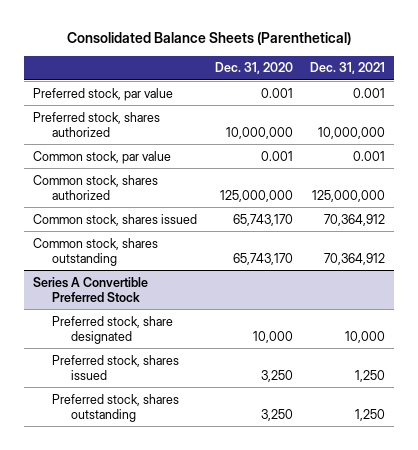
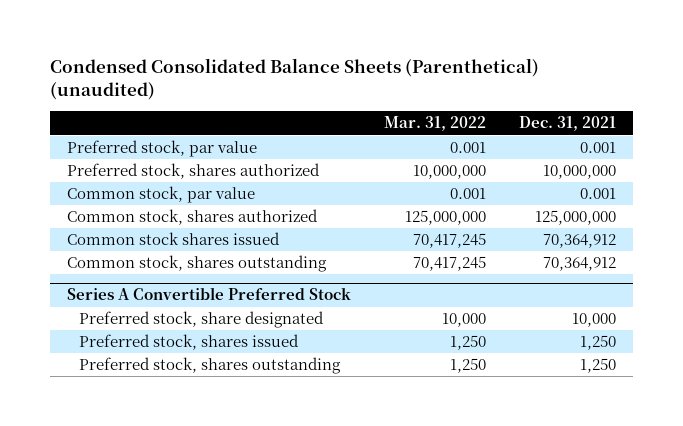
[67,32,352,46] Consolidated Balance Sheets (Parenthetical) -> [49,58,539,101] Condensed Consolidated Balance Sheets (Parenthetical) (unaudited)
[214,62,293,75] Dec. 31, 2020 -> none
none -> [383,116,486,132] Mar. 31, 2022
[32,213,197,226] Common stock, shares issued -> [66,232,280,246] Common stock shares issued

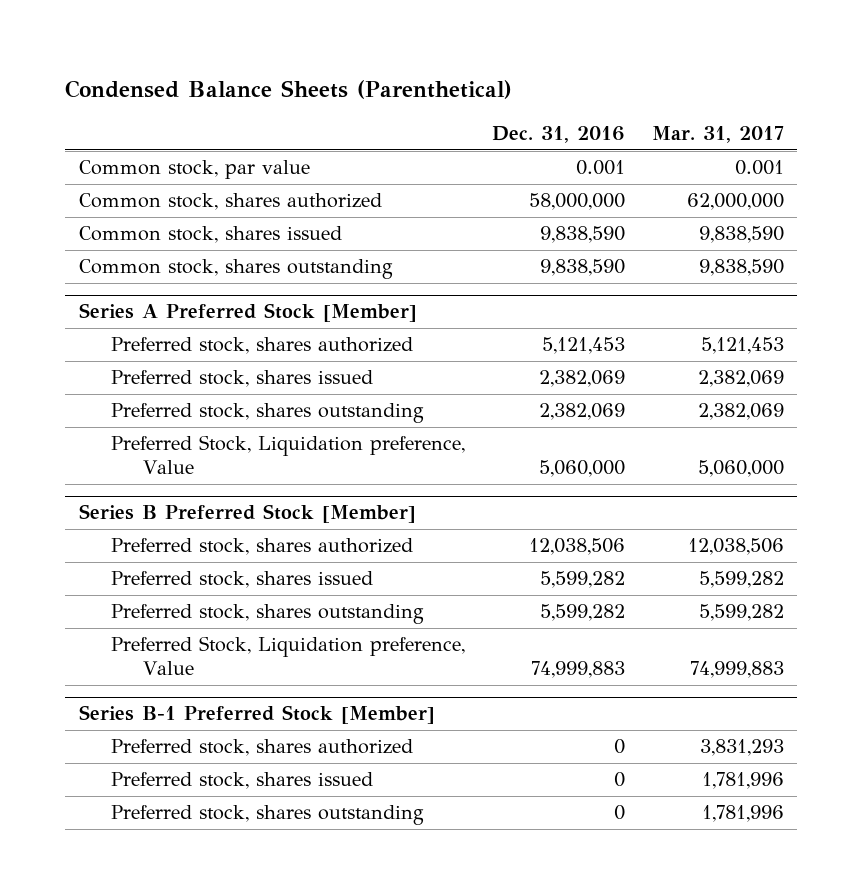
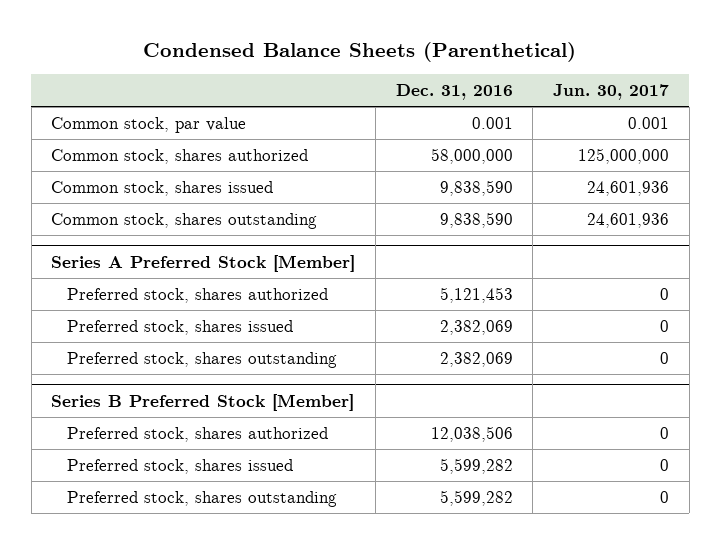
[651,126,784,144] Mar. 31, 2017 -> none
none -> [553,83,670,100] Jun. 30, 2017
[110,435,465,475] Preferred Stock, Liquidation preference, Value -> none
[110,636,465,676] Preferred Stock, Liquidation preference, Value -> none
[78,705,435,725] Series B-1 Preferred Stock [Member] -> none
[110,739,413,757] Preferred stock, shares authorized -> none
[110,772,373,790] Preferred stock, shares issued -> none
[110,805,424,826] Preferred stock, shares outstanding -> none

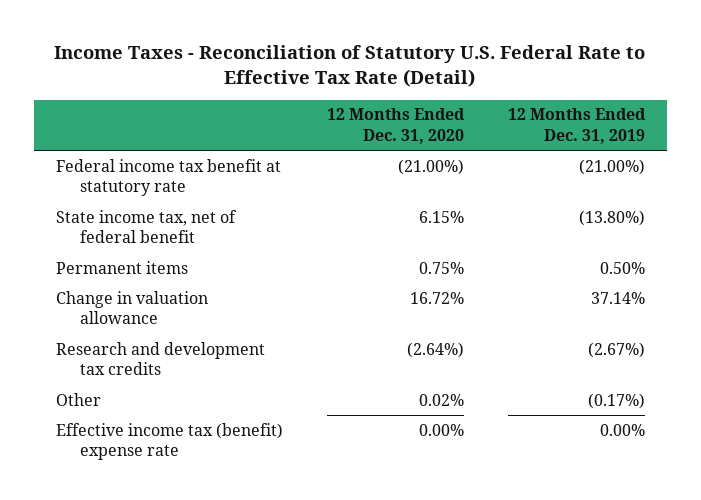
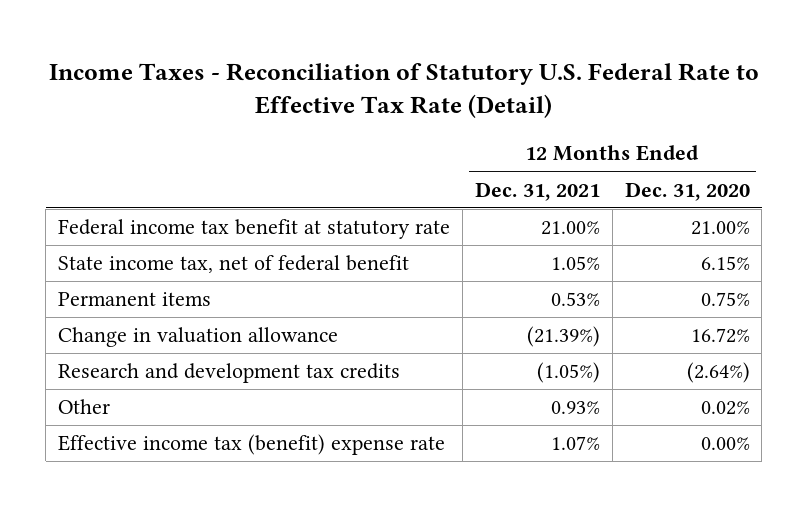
[507,108,646,144] 12 Months Ended Dec. 31, 2019 -> none
none -> [474,181,600,201] Dec. 31, 2021
[397,158,464,175] (21.00%) -> [690,221,750,236] 21.00%

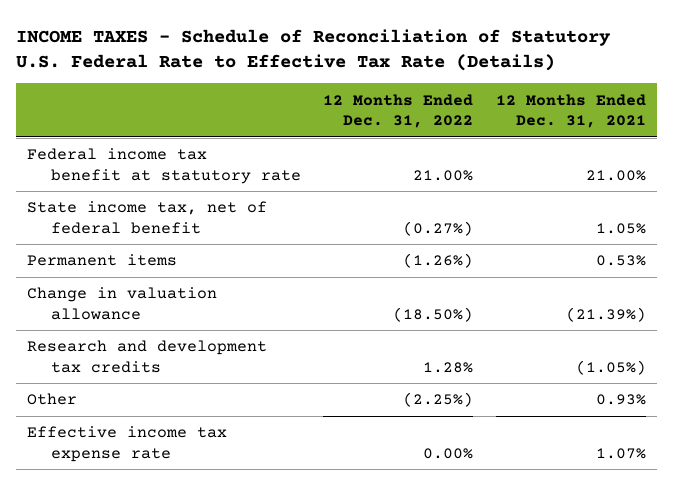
[48,62,759,119] Income Taxes - Reconciliation of Statutory U.S. Federal Rate to Effective Tax Rate (Detail) -> [16,28,612,72] INCOME TAXES - Schedule of Reconciliation of Statutory U.S. Federal Rate to Effective Tax Rate (Details)
[624,181,750,201] Dec. 31, 2020 -> none
none -> [323,93,474,128] 12 Months Ended Dec. 31, 2022
[58,434,446,456] Effective income tax (benefit) expense rate -> [27,426,228,462] Effective income tax expense rate

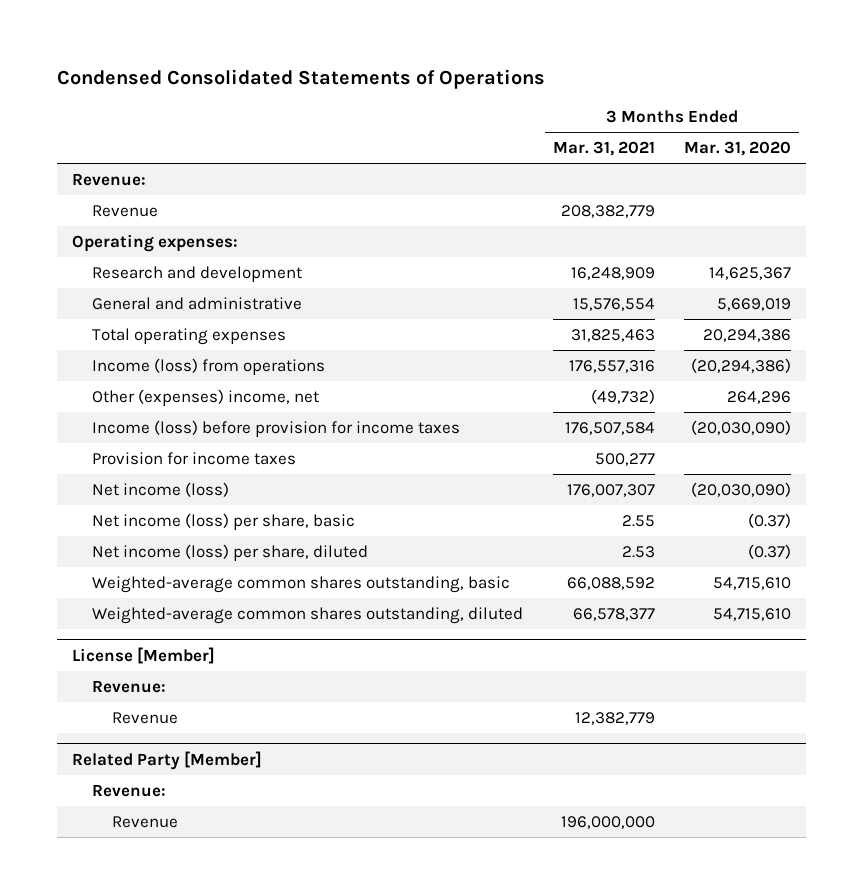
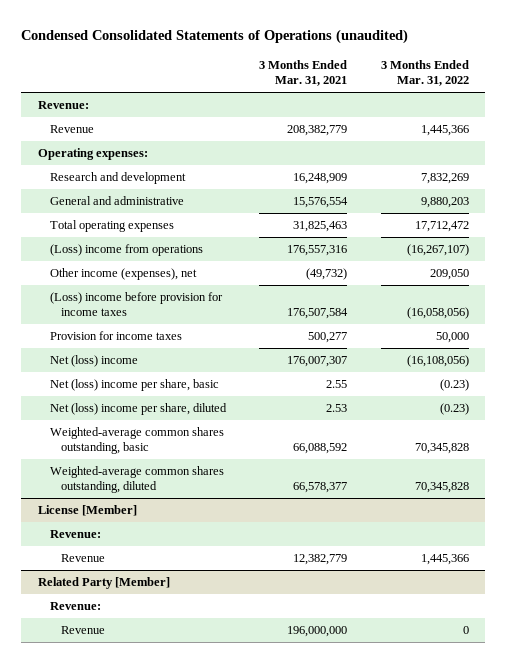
[56,68,545,89] Condensed Consolidated Statements of Operations -> [21,29,409,45] Condensed Consolidated Statements of Operations (unaudited)
[684,141,792,157] Mar. 31, 2020 -> none
none -> [380,60,469,86] 3 Months Ended Mar. 31, 2022
[91,358,325,376] Income (loss) from operations -> [49,244,203,257] (Loss) income from operations
[91,389,319,407] Other (expenses) income, net -> [49,268,197,281] Other income (expenses), net
[91,420,460,438] Income (loss) before provision for income taxes -> [49,292,223,317] (Loss) income before provision for income taxes
[91,482,229,498] Net income (loss) -> [49,355,138,368] Net (loss) income
[91,513,355,531] Net income (loss) per share, basic -> [49,379,219,392] Net (loss) income per share, basic
[91,544,368,562] Net income (loss) per share, diluted -> [49,403,227,416] Net (loss) income per share, diluted

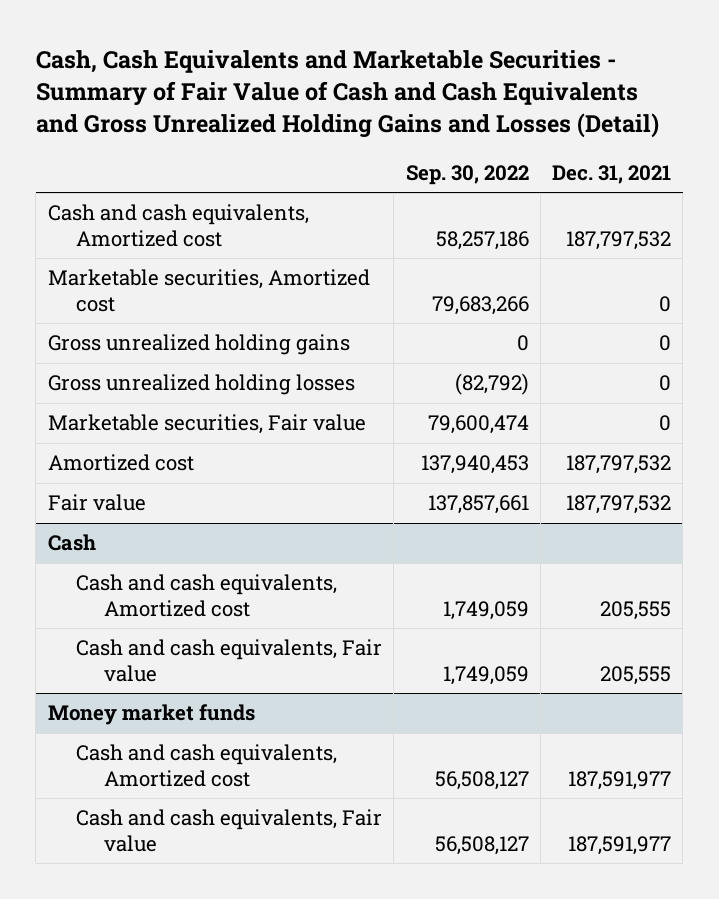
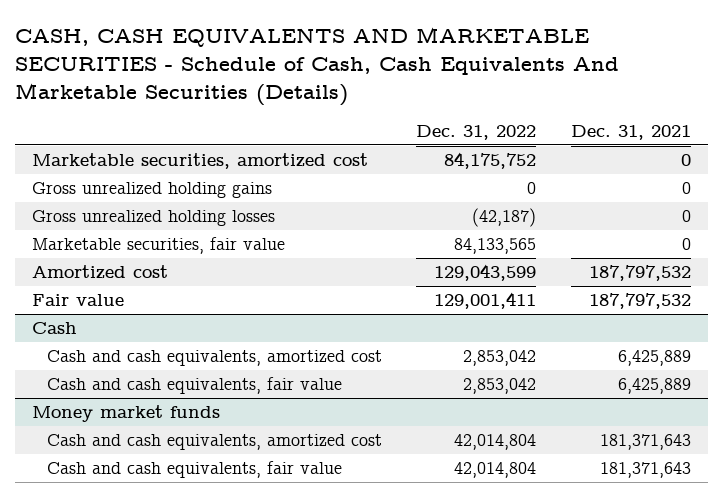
[35,49,659,138] Cash, Cash Equivalents and Marketable Securities - Summary of Fair Value of Cash and Cash Equivalents and Gross Unrealized Holding Gains and Losses (Detail) -> [14,26,619,107] CASH, CASH EQUIVALENTS AND MARKETABLE SECURITIES - Schedule of Cash, Cash Equivalents And Marketable Securities (Details)
[405,164,529,185] Sep. 30, 2022 -> none
none -> [416,125,537,141] Dec. 31, 2022
[47,204,309,247] Cash and cash equivalents, Amortized cost -> none
[47,269,370,312] Marketable securities, Amortized cost -> [31,153,368,170] Marketable securities, amortized cost
[47,414,366,435] Marketable securities, Fair value -> [31,237,285,255] Marketable securities, fair value
[76,574,338,617] Cash and cash equivalents, Amortized cost -> [46,350,382,367] Cash and cash equivalents, amortized cost
[600,600,672,620] 205,555 -> [617,350,691,367] 6,425,889
[76,639,383,682] Cash and cash equivalents, Fair value -> [46,377,342,395] Cash and cash equivalents, fair value
[600,665,672,685] 205,555 -> [617,378,691,395] 6,425,889
[76,744,338,787] Cash and cash equivalents, Amortized cost -> [46,434,382,451] Cash and cash equivalents, amortized cost
[568,770,672,790] 187,591,977 -> [599,434,691,451] 181,371,643
[76,809,383,852] Cash and cash equivalents, Fair value -> [46,461,342,479] Cash and cash equivalents, fair value
[568,835,672,855] 187,591,977 -> [599,462,691,479] 181,371,643

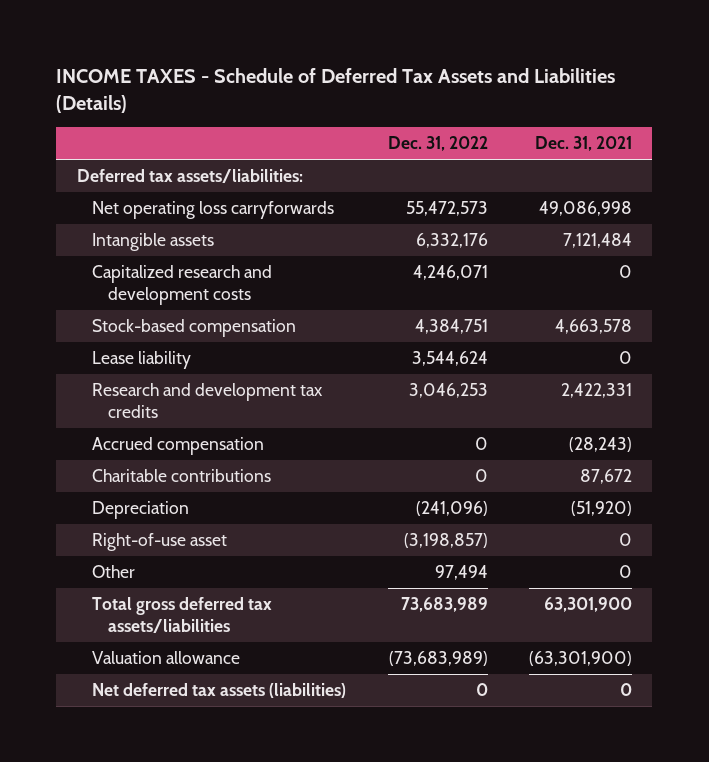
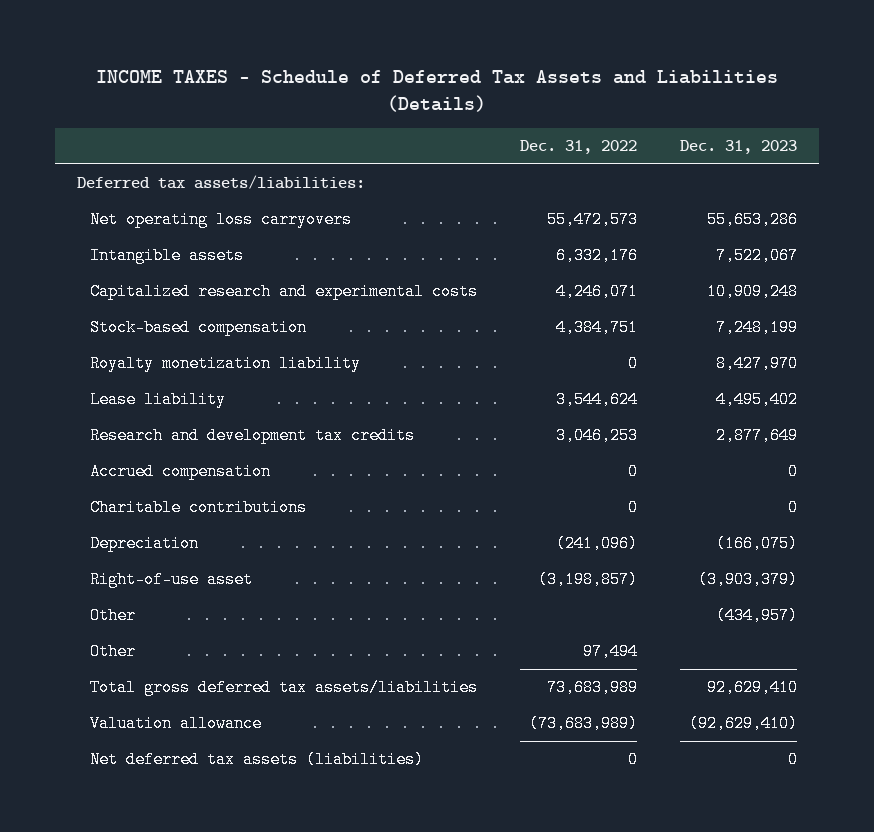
[534,136,632,152] Dec. 31, 2021 -> none
none -> [680,140,798,155] Dec. 31, 2023
[92,201,335,220] Net operating loss carryforwards -> [90,211,353,229] Net operating loss carryovers
[92,265,273,305] Capitalized research and development costs -> [90,283,479,301] Capitalized research and experimental costs
none -> [90,355,362,373] Royalty monetization liability
none -> [90,607,137,625] Other

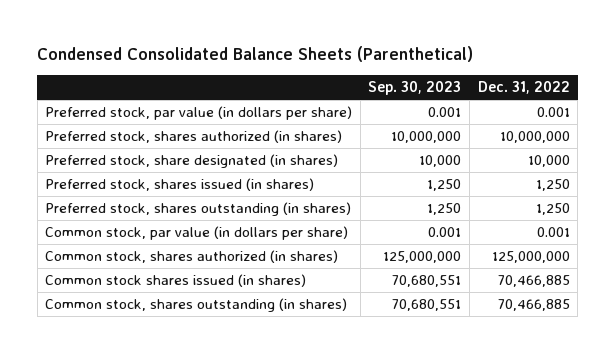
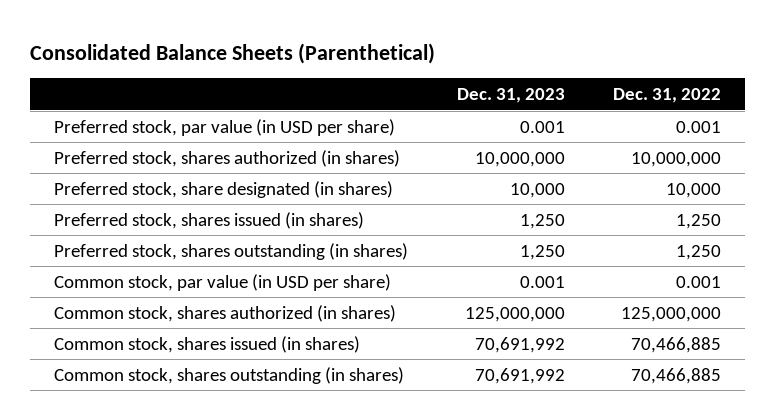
[37,46,474,63] Condensed Consolidated Balance Sheets (Parenthetical) -> [30,42,436,64] Consolidated Balance Sheets (Parenthetical)
[368,81,462,96] Sep. 30, 2023 -> none
none -> [456,88,565,104] Dec. 31, 2023
[45,106,353,121] Preferred stock, par value (in dollars per share) -> [54,118,396,136] Preferred stock, par value (in USD per share)
[45,226,349,241] Common stock, par value (in dollars per share) -> [54,273,392,291] Common stock, par value (in USD per share)
[45,274,307,288] Common stock shares issued (in shares) -> [54,335,361,353] Common stock, shares issued (in shares)

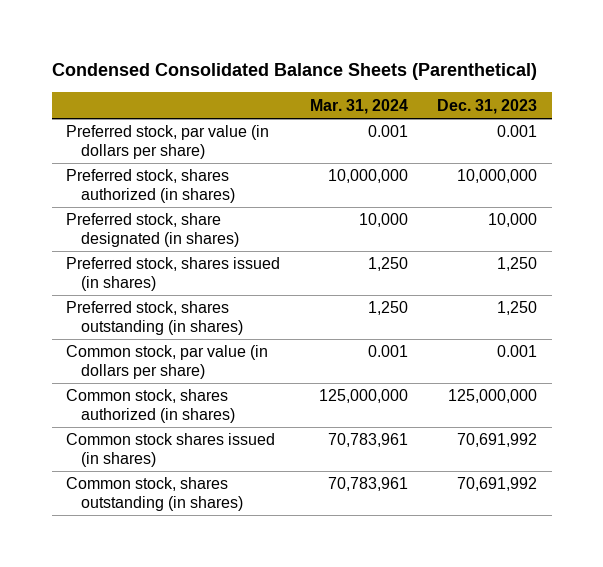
[30,42,436,64] Consolidated Balance Sheets (Parenthetical) -> [51,63,537,81] Condensed Consolidated Balance Sheets (Parenthetical)
[613,88,722,104] Dec. 31, 2022 -> none
none -> [309,98,408,114] Mar. 31, 2024
[54,118,396,136] Preferred stock, par value (in USD per share) -> [66,125,270,159] Preferred stock, par value (in dollars per share)
[54,273,392,291] Common stock, par value (in USD per share) -> [66,345,269,379] Common stock, par value (in dollars per share)
[54,335,361,353] Common stock, shares issued (in shares) -> [66,433,276,467] Common stock shares issued (in shares)

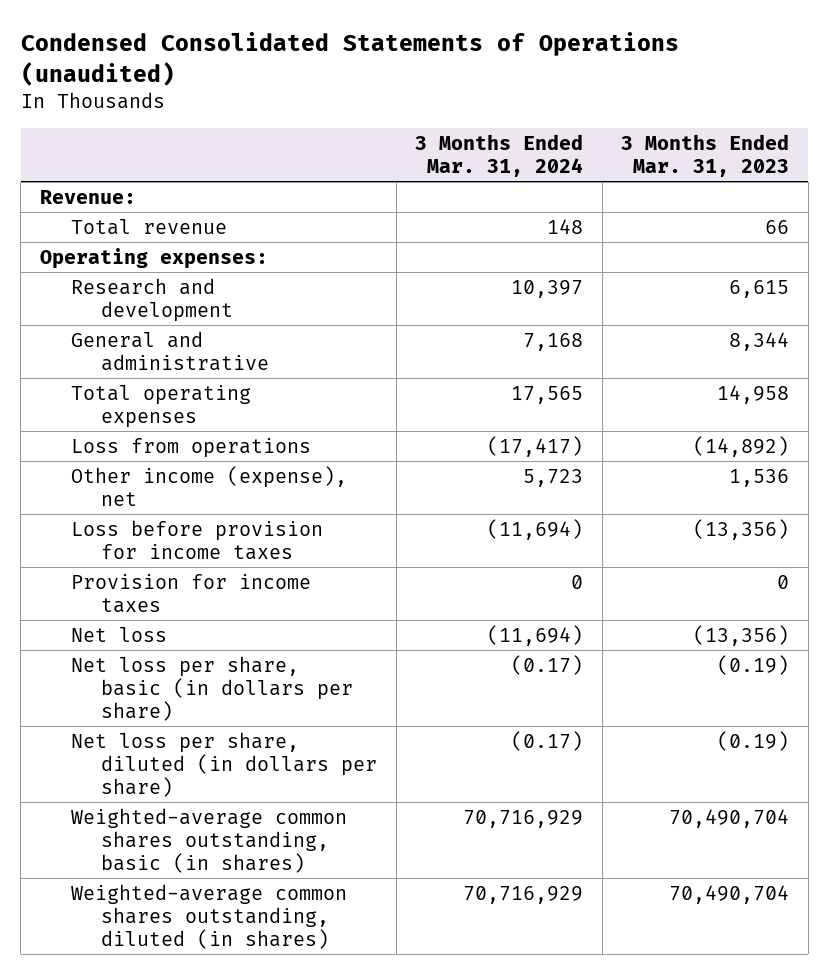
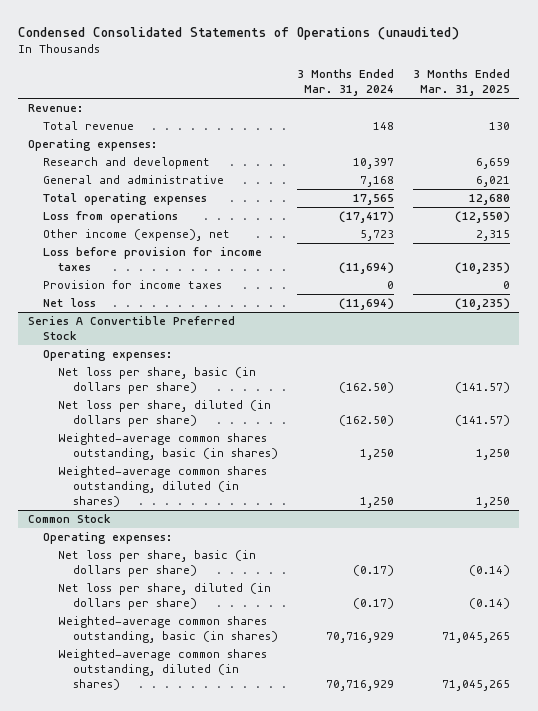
[621,134,790,178] 3 Months Ended Mar. 31, 2023 -> none
none -> [412,69,510,97] 3 Months Ended Mar. 31, 2025
none -> [27,316,235,340] Series A Convertible Preferred Stock
none -> [42,349,172,362] Operating expenses:
none -> [57,367,256,394] Net loss per share, basic (in dollars per share)
none -> [57,400,271,427] Net loss per share, diluted (in dollars per share)
none -> [57,433,278,460] Weighted-average common shares outstanding, basic (in shares)
none -> [57,466,267,507] Weighted-average common shares outstanding, diluted (in shares)
none -> [27,514,111,524] Common Stock
none -> [42,532,172,545] Operating expenses:

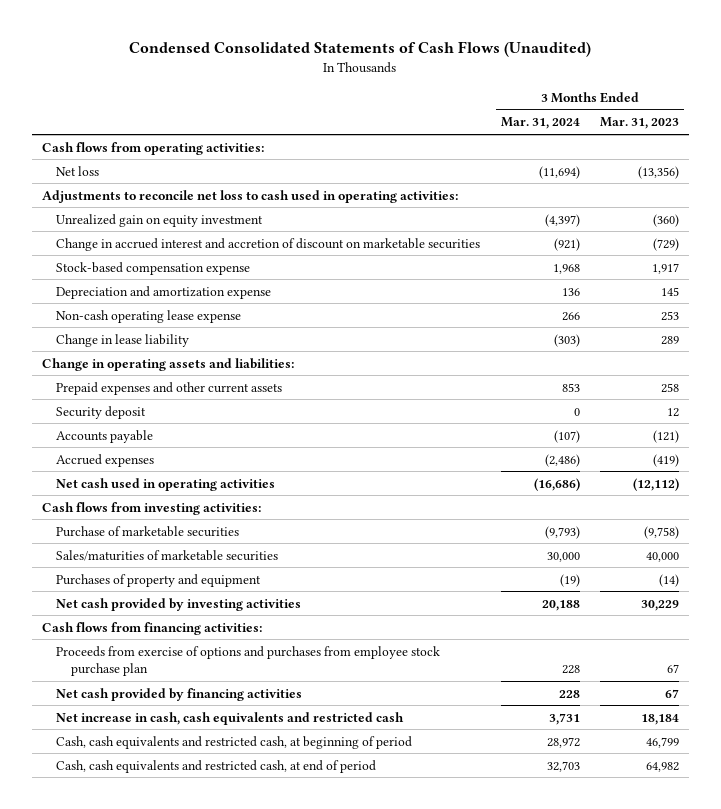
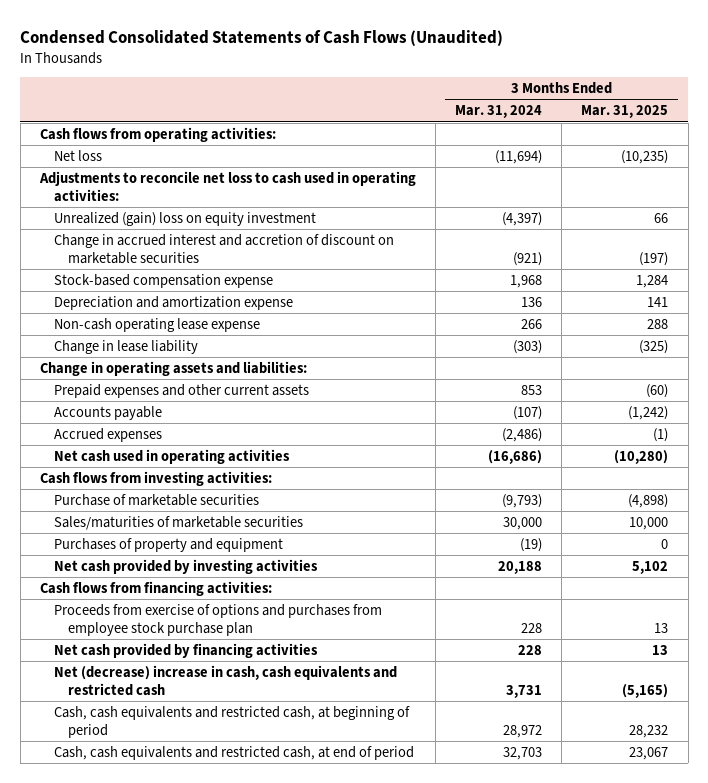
[599,117,679,130] Mar. 31, 2023 -> none
none -> [581,105,669,119] Mar. 31, 2025
[56,213,264,227] Unrealized gain on equity investment -> [53,211,316,226] Unrealized (gain) loss on equity investment
[56,405,147,419] Security deposit -> none
[56,711,405,725] Net increase in cash, cash equivalents and restricted cash -> [53,664,397,696] Net (decrease) increase in cash, cash equivalents and restricted cash

